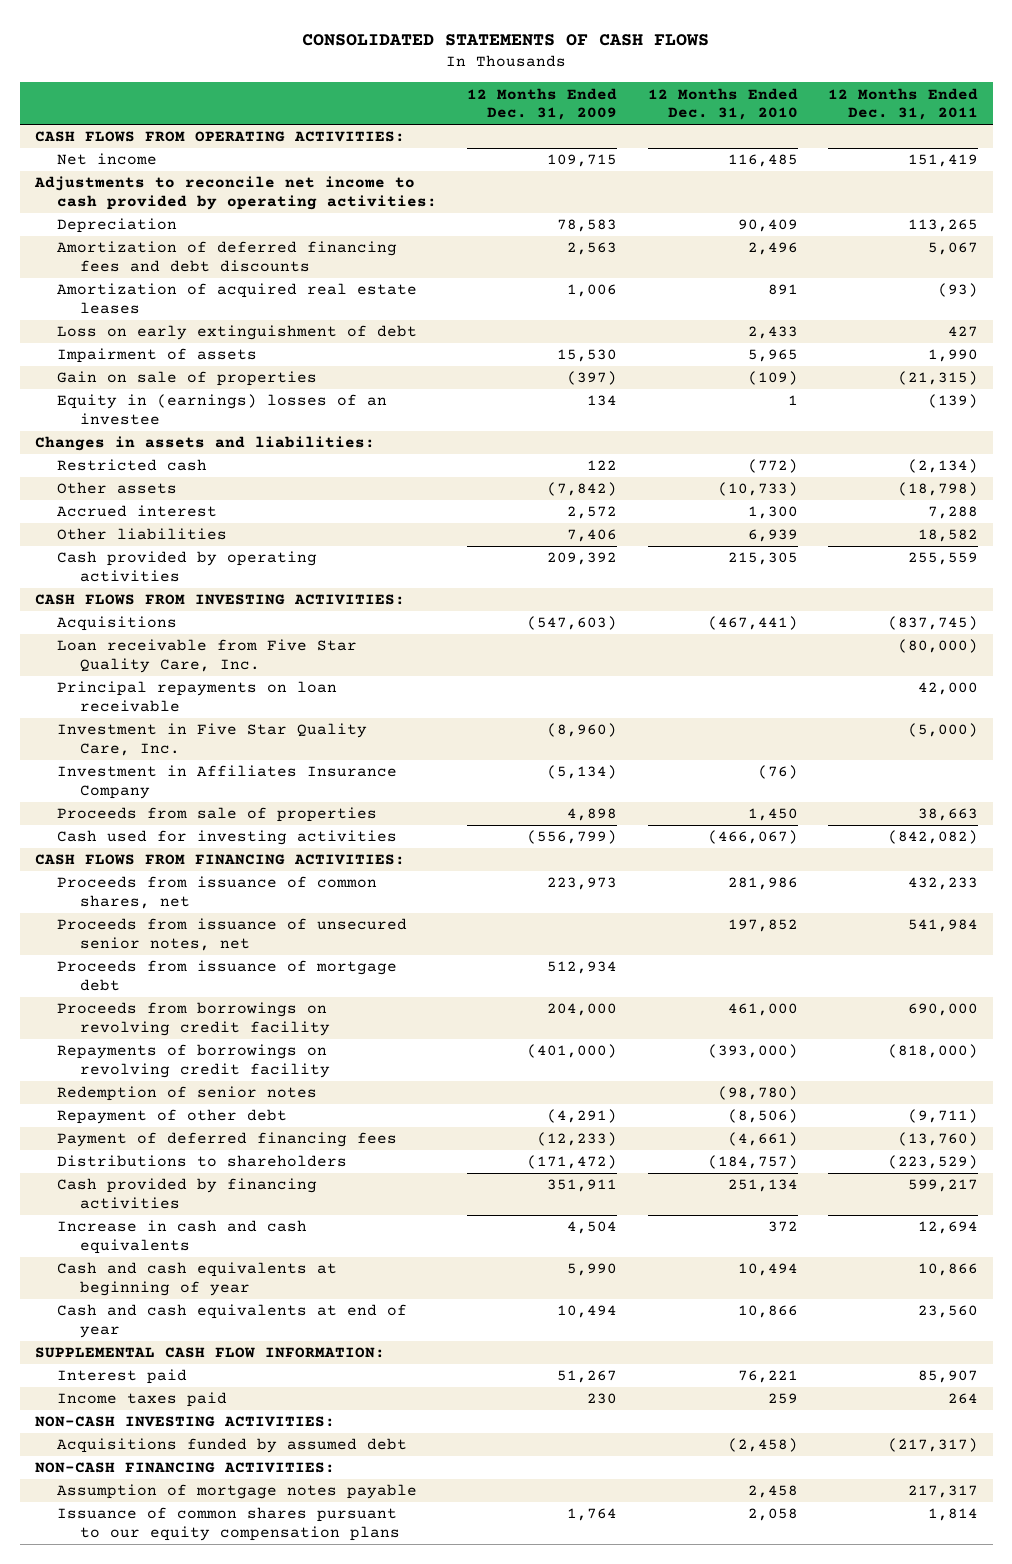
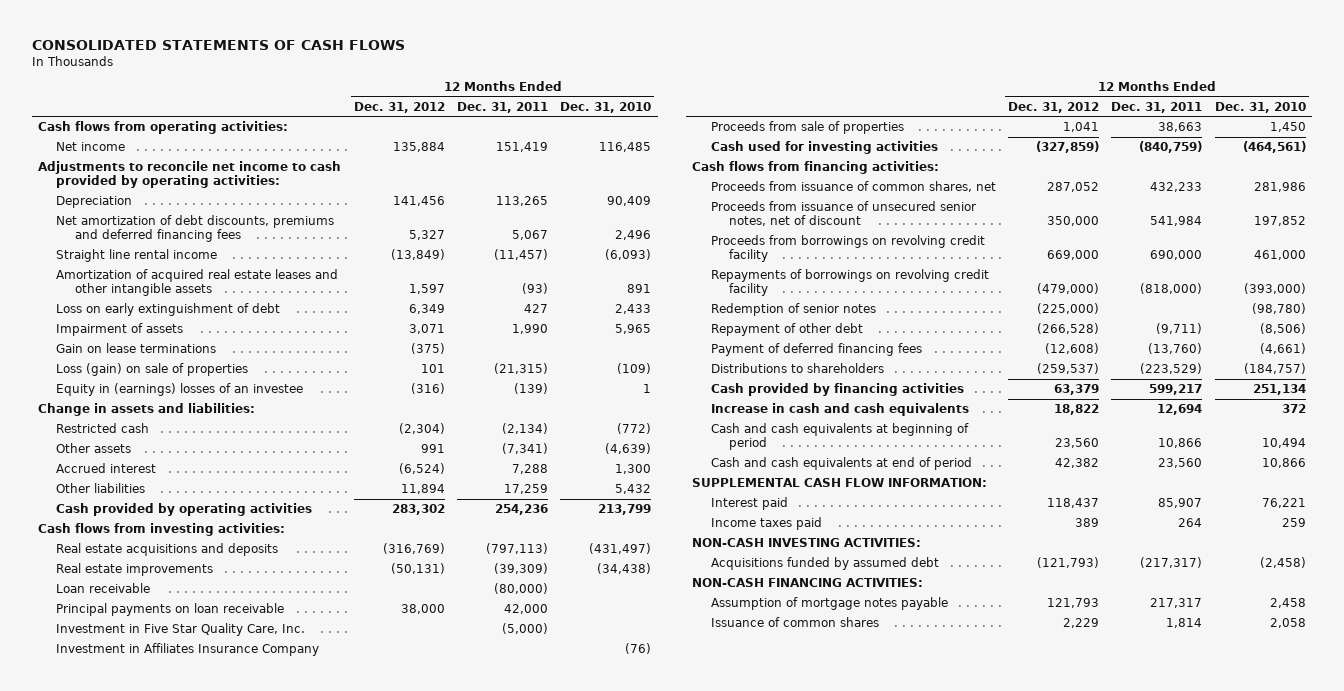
[467,87,618,121] 12 Months Ended Dec. 31, 2009 -> none
none -> [353,101,445,113] Dec. 31, 2012
[34,131,405,143] CASH FLOWS FROM OPERATING ACTIVITIES: -> [38,121,289,135] Cash flows from operating activities:
[57,241,398,273] Amortization of deferred financing fees and debt discounts -> [56,215,335,243] Net amortization of debt discounts, premiums and deferred financing fees
none -> [56,249,218,263] Straight line rental income
[57,283,418,315] Amortization of acquired real estate leases -> [56,269,339,297] Amortization of acquired real estate leases and other intangible assets
none -> [56,343,217,354] Gain on lease terminations
[57,371,318,387] Gain on sale of properties -> [56,363,249,377] Loss (gain) on sale of properties
[34,436,375,452] Changes in assets and liabilities: -> [38,403,256,417] Change in assets and liabilities:
[717,482,798,497] (10,733) -> [605,443,652,455] (4,639)
[897,482,978,497] (18,798) -> [502,443,549,455] (7,341)
[747,529,798,543] 6,939 -> [615,484,652,495] 5,432
[917,529,978,543] 18,582 -> [504,484,549,495] 17,259
[727,552,798,566] 215,305 -> [598,504,652,516] 213,799
[907,552,978,566] 255,559 -> [495,504,549,516] 254,236
[34,594,405,606] CASH FLOWS FROM INVESTING ACTIVITIES: -> [38,523,286,537] Cash flows from investing activities:
[57,616,178,632] Acquisitions -> [56,543,279,557] Real estate acquisitions and deposits
[707,616,798,631] (467,441) -> [589,543,652,555] (431,497)
[887,616,978,631] (837,745) -> [486,543,549,555] (797,113)
none -> [56,563,214,577] Real estate improvements
[57,639,358,674] Loan receivable from Five Star Quality Care, Inc. -> [56,583,151,594] Loan receivable
[57,681,338,713] Principal repayments on loan receivable -> [56,603,285,617] Principal payments on loan receivable
[707,830,798,845] (466,067) -> [1242,141,1306,154] (464,561)
[887,830,978,845] (842,082) -> [1139,141,1203,154] (840,759)
[34,854,405,866] CASH FLOWS FROM FINANCING ACTIVITIES: -> [692,161,940,175] Cash flows from financing activities:
[57,960,398,992] Proceeds from issuance of mortgage debt -> none
[57,918,408,952] Proceeds from issuance of unsecured senior notes, net -> [710,201,976,227] Proceeds from issuance of unsecured senior notes, net of discount
[57,1262,338,1297] Cash and cash equivalents at beginning of year -> [710,423,969,451] Cash and cash equivalents at beginning of period
[57,1304,408,1339] Cash and cash equivalents at end of year -> [710,457,972,471] Cash and cash equivalents at end of period
[57,1507,400,1542] Issuance of common shares pursuant to our equity compensation plans -> [710,617,879,628] Issuance of common shares

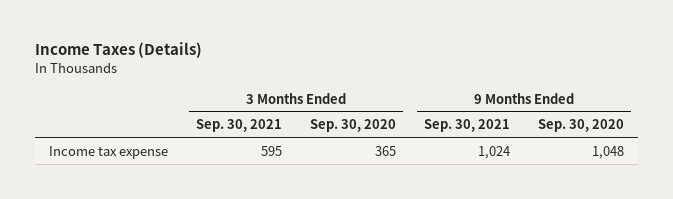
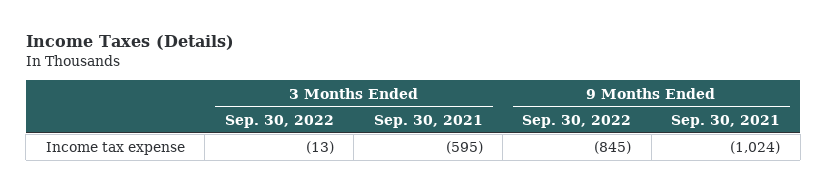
[309,119,396,133] Sep. 30, 2020 -> none
[538,119,625,133] Sep. 30, 2020 -> none
none -> [224,114,334,128] Sep. 30, 2022
none -> [522,114,632,128] Sep. 30, 2022
[260,145,282,156] 595 -> [445,141,483,155] (595)
[477,145,510,159] 1,024 -> [730,141,781,155] (1,024)

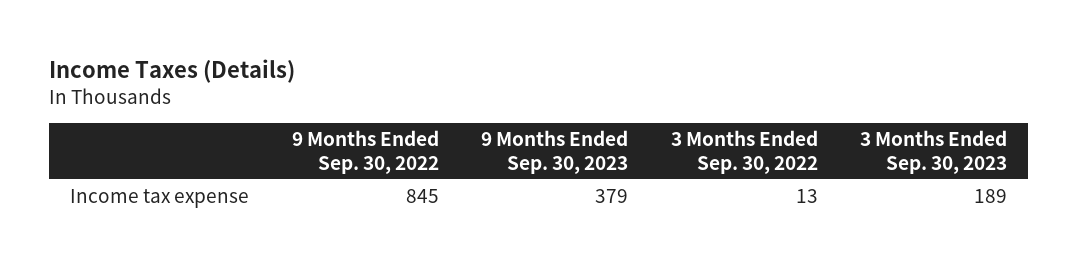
[373,114,483,128] Sep. 30, 2021 -> none
[671,114,781,128] Sep. 30, 2021 -> none
none -> [481,129,629,174] 9 Months Ended Sep. 30, 2023
none -> [859,129,1007,174] 3 Months Ended Sep. 30, 2023
[305,141,334,155] (13) -> [795,188,818,203] 13
[594,141,632,155] (845) -> [405,188,439,203] 845

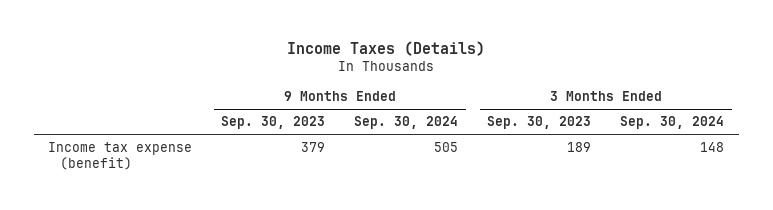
[291,129,439,174] 9 Months Ended Sep. 30, 2022 -> none
[670,129,818,174] 3 Months Ended Sep. 30, 2022 -> none
none -> [354,116,459,130] Sep. 30, 2024
none -> [620,116,725,130] Sep. 30, 2024
[70,188,250,208] Income tax expense -> [48,142,193,171] Income tax expense (benefit)

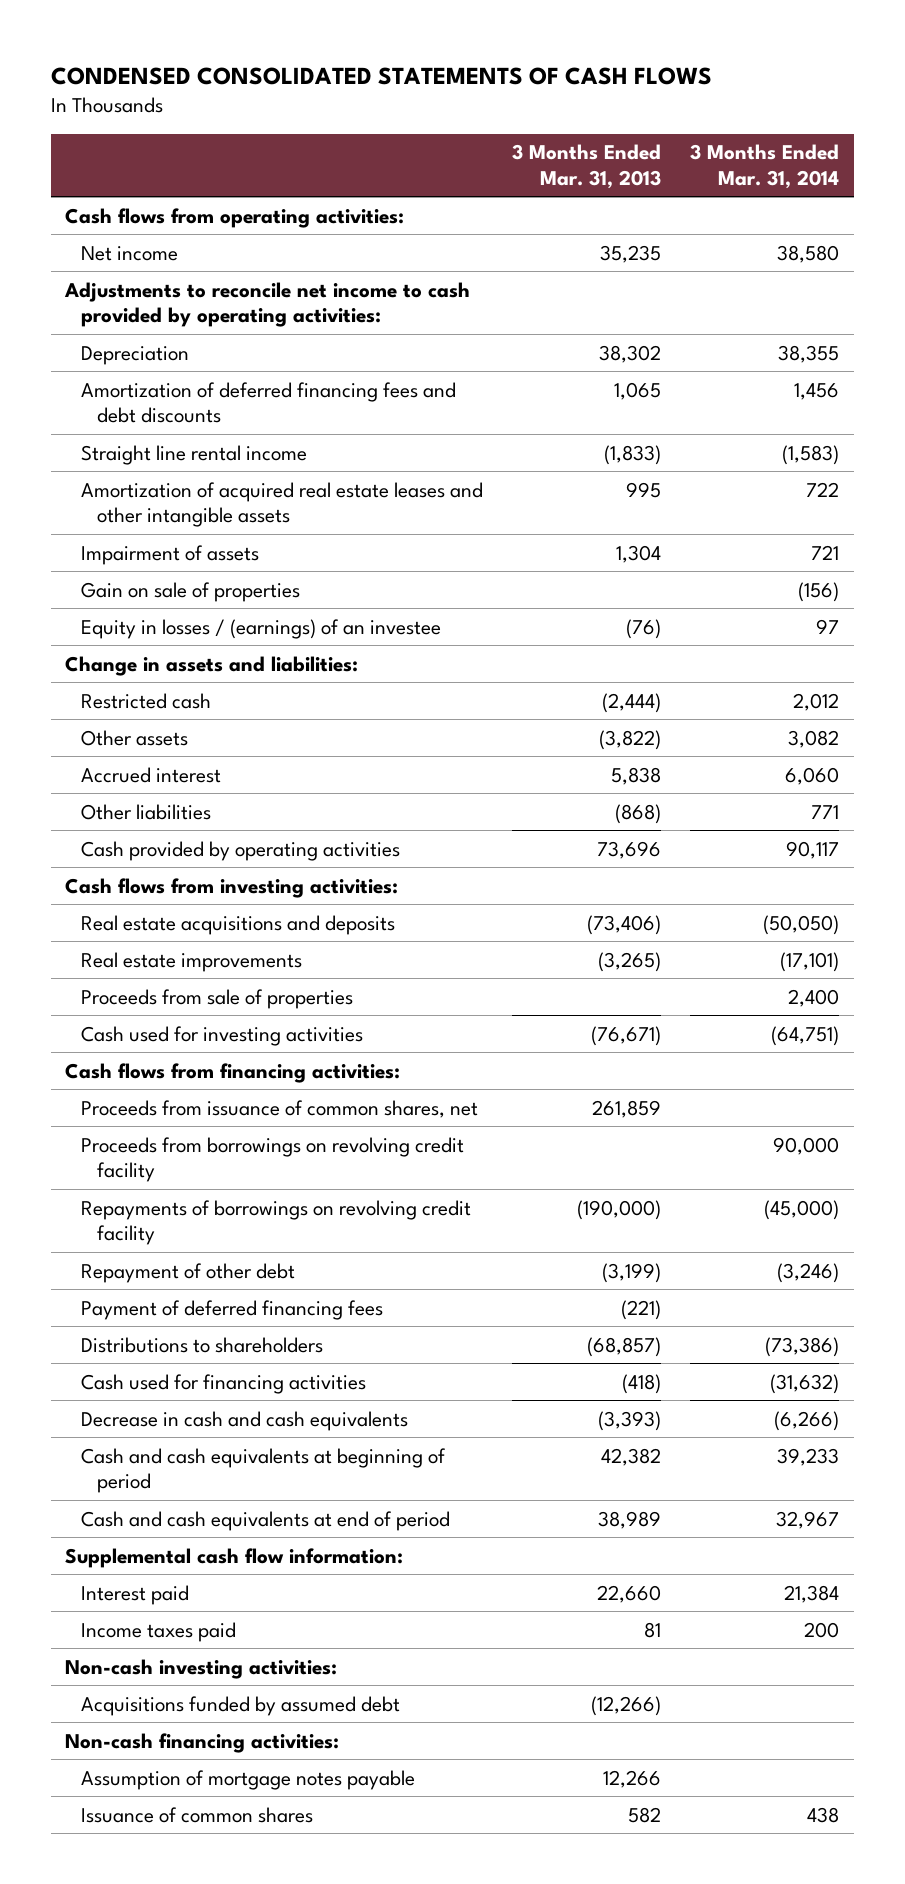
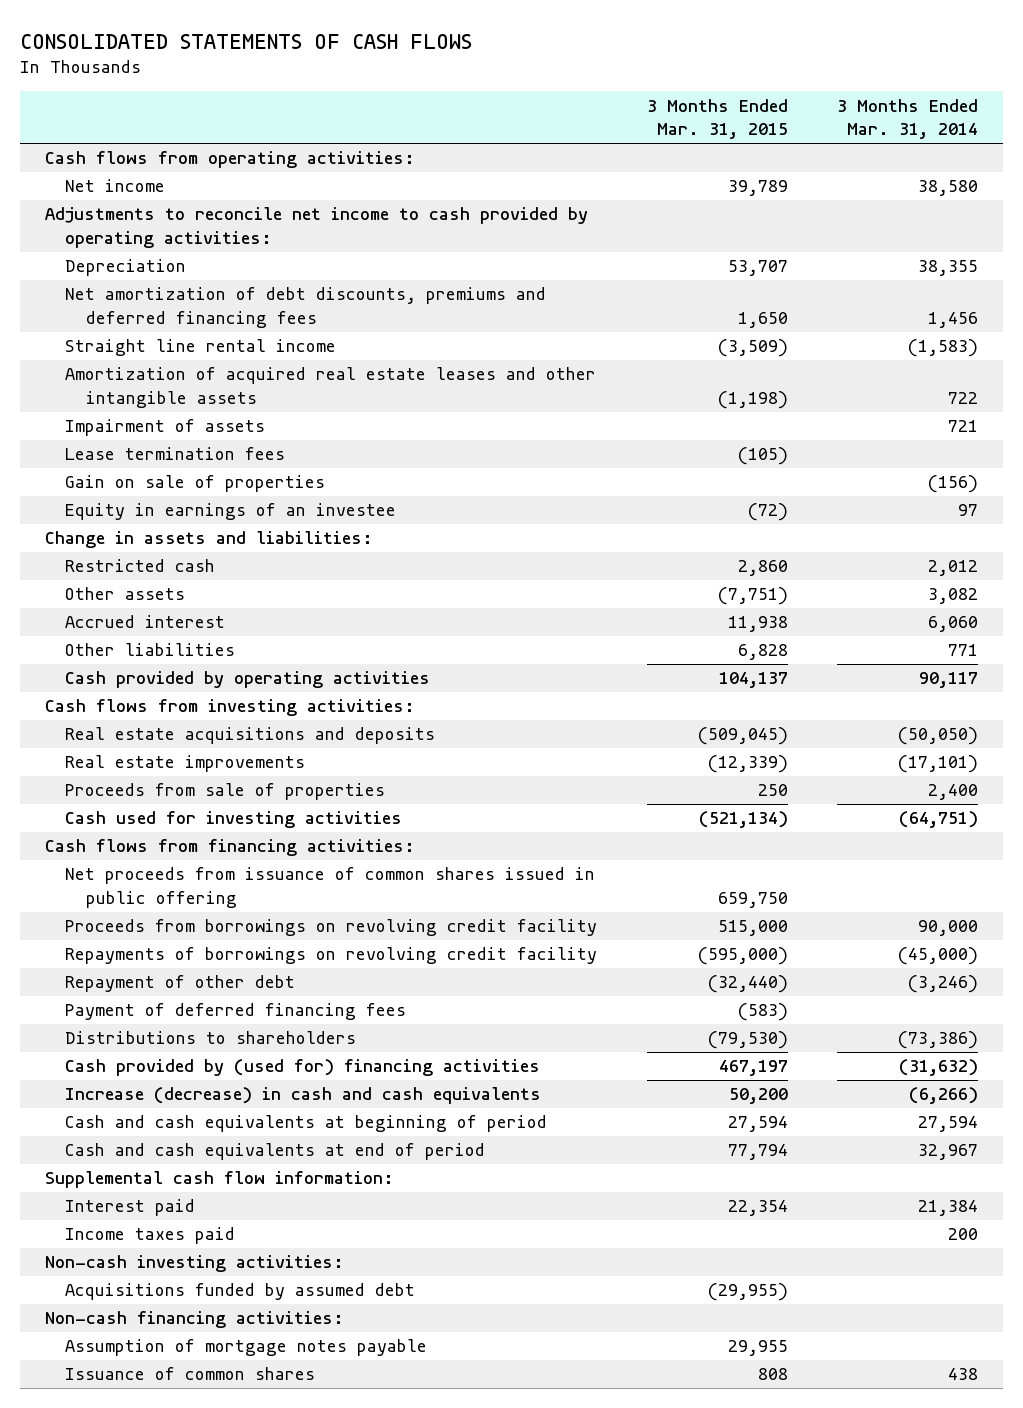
[50,66,712,85] CONDENSED CONSOLIDATED STATEMENTS OF CASH FLOWS -> [20,33,473,49] CONSOLIDATED STATEMENTS OF CASH FLOWS
[512,144,662,189] 3 Months Ended Mar. 31, 2013 -> none
none -> [646,98,788,140] 3 Months Ended Mar. 31, 2015
[81,381,457,424] Amortization of deferred financing fees and debt discounts -> [65,287,547,328] Net amortization of debt discounts, premiums and deferred financing fees
none -> [65,447,286,461] Lease termination fees
[81,618,442,639] Equity in losses / (earnings) of an investee -> [65,503,397,521] Equity in earnings of an investee
[81,1099,479,1118] Proceeds from issuance of common shares, net -> [65,867,596,908] Net proceeds from issuance of common shares issued in public offering
[81,1373,367,1394] Cash used for financing activities -> [65,1059,541,1077] Cash provided by (used for) financing activities
[81,1410,409,1431] Decrease in cash and cash equivalents -> [65,1087,542,1105] Increase (decrease) in cash and cash equivalents
[777,1447,840,1466] 39,233 -> [918,1116,979,1133] 27,594

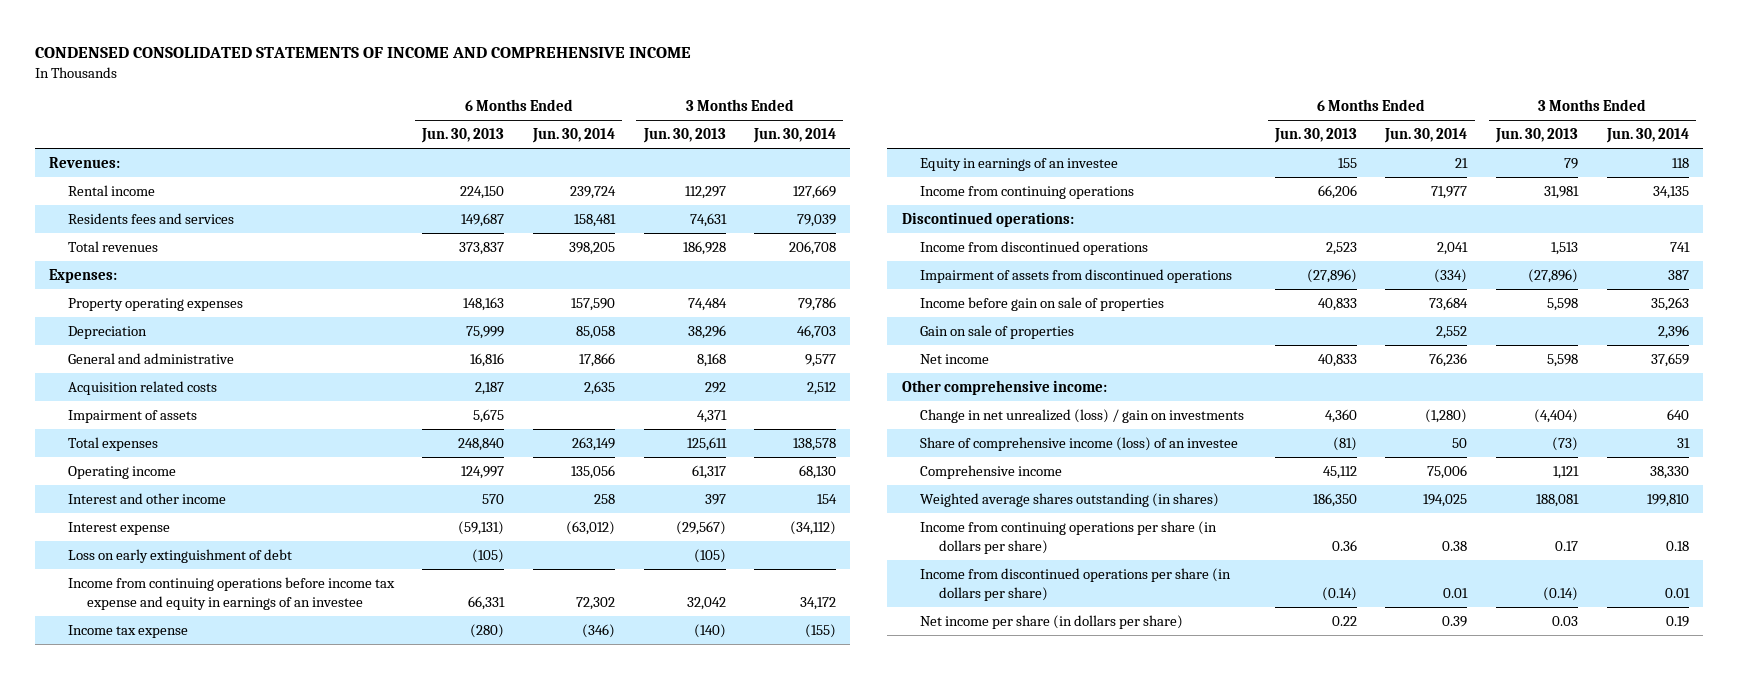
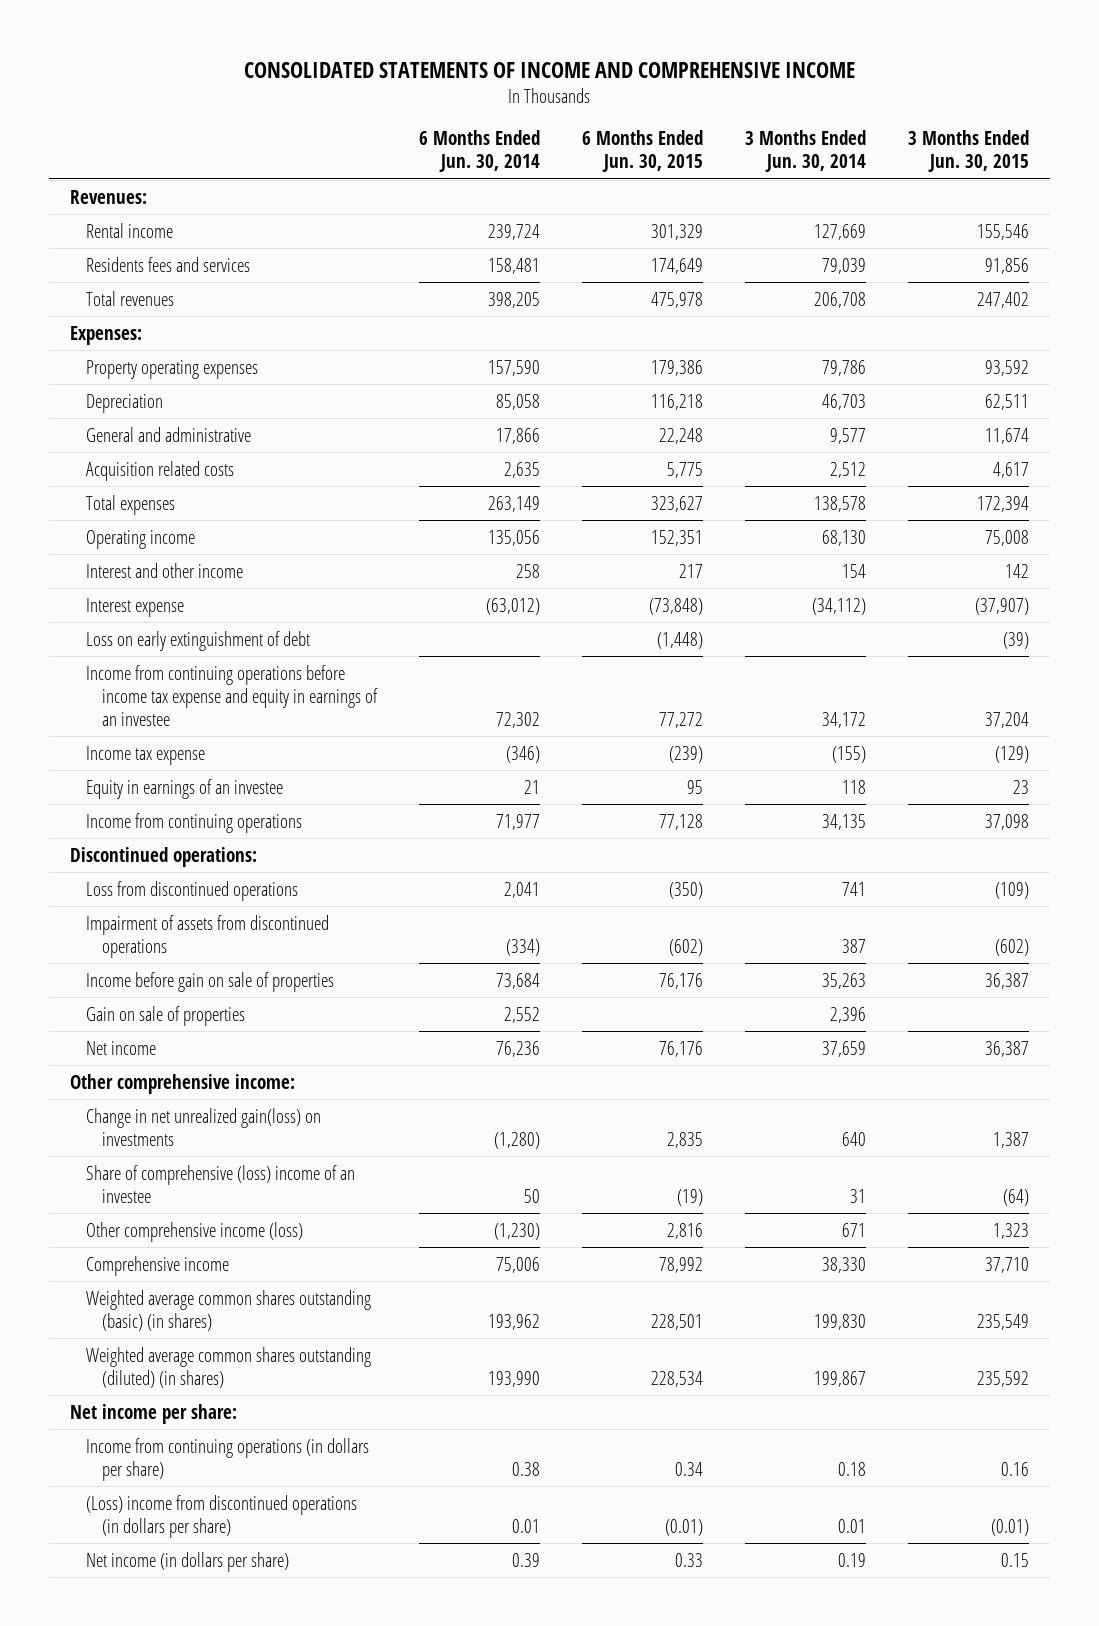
[34,46,691,58] CONDENSED CONSOLIDATED STATEMENTS OF INCOME AND COMPREHENSIVE INCOME -> [244,61,856,78] CONSOLIDATED STATEMENTS OF INCOME AND COMPREHENSIVE INCOME
[421,128,505,144] Jun. 30, 2013 -> none
[642,128,726,144] Jun. 30, 2013 -> none
none -> [581,130,703,173] 6 Months Ended Jun. 30, 2015
none -> [907,130,1029,173] 3 Months Ended Jun. 30, 2015
[67,410,197,424] Impairment of assets -> none
[920,241,1149,256] Income from discontinued operations -> [85,880,298,901] Loss from discontinued operations
[920,409,1245,424] Change in net unrealized (loss) / gain on investments -> [85,1107,321,1146] Change in net unrealized gain(loss) on investments
[920,437,1239,452] Share of comprehensive income (loss) of an investee -> [85,1164,355,1203] Share of comprehensive (loss) income of an investee
none -> [85,1221,303,1242] Other comprehensive income (loss)
[920,493,1220,508] Weighted average shares outstanding (in shares) -> [85,1289,371,1331] Weighted average common shares outstanding (basic) (in shares)
[1423,494,1468,508] 194,025 -> [487,1313,540,1330] 193,962
[1646,494,1689,508] 199,810 -> [813,1313,866,1330] 199,830
none -> [85,1346,371,1388] Weighted average common shares outstanding (diluted) (in shares)
none -> [69,1403,237,1424] Net income per share:
[920,521,1218,554] Income from continuing operations per share (in dollars per share) -> [85,1437,369,1481] Income from continuing operations (in dollars per share)
[920,568,1232,601] Income from discontinued operations per share (in dollars per share) -> [85,1494,357,1538] (Loss) income from discontinued operations (in dollars per share)
[920,615,1184,630] Net income per share (in dollars per share) -> [85,1551,289,1572] Net income (in dollars per share)

